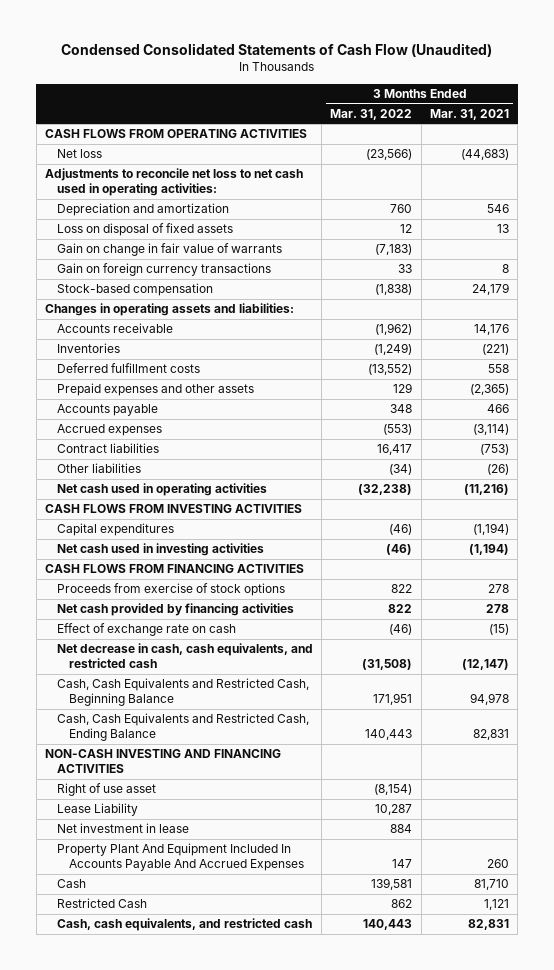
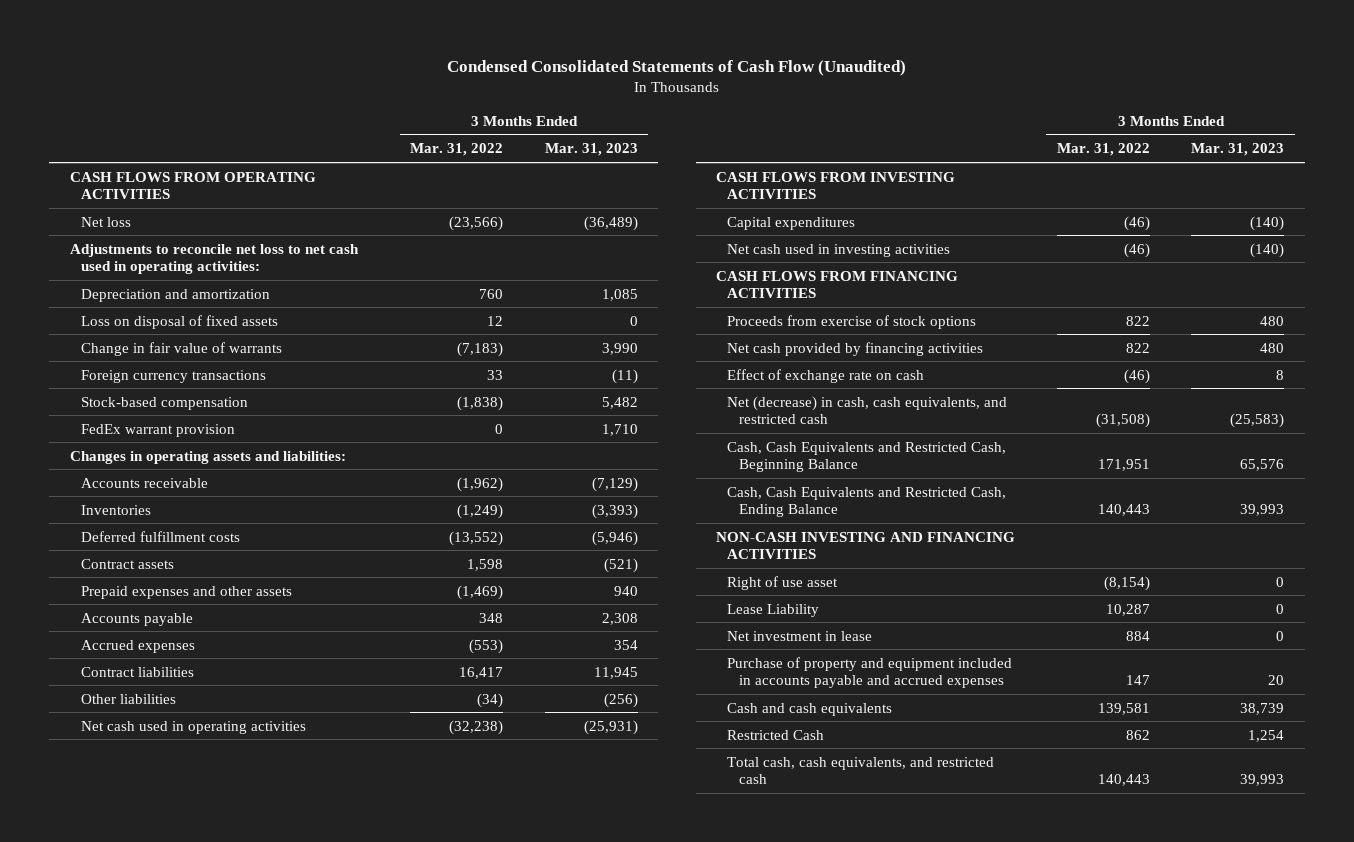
[429,108,509,120] Mar. 31, 2021 -> none
none -> [544,143,638,157] Mar. 31, 2023
[56,243,282,257] Gain on change in fair value of warrants -> [80,341,282,356] Change in fair value of warrants
[56,263,271,277] Gain on foreign currency transactions -> [80,369,266,383] Foreign currency transactions
none -> [80,423,235,437] FedEx warrant provision
none -> [80,558,174,569] Contract assets
[393,383,413,394] 129 -> [457,584,504,600] (1,469)
[56,643,313,669] Net decrease in cash, cash equivalents, and restricted cash -> [727,395,1008,425] Net (decrease) in cash, cash equivalents, and restricted cash
[56,843,304,872] Property Plant And Equipment Included In Accounts Payable And Accrued Expenses -> [727,656,1013,689] Purchase of property and equipment included in accounts payable and accrued expenses
[56,879,86,889] Cash -> [727,702,893,716] Cash and cash equivalents
[56,918,312,932] Cash, cash equivalents, and restricted cash -> [727,756,995,785] Total cash, cash equivalents, and restricted cash

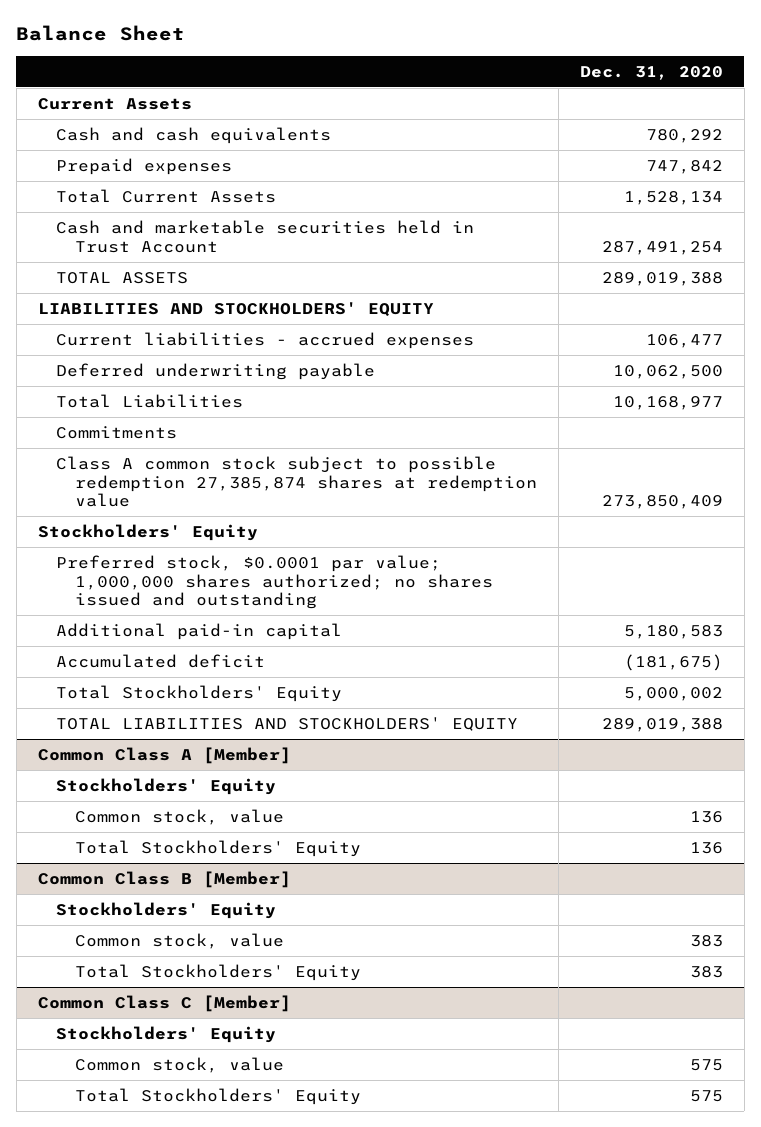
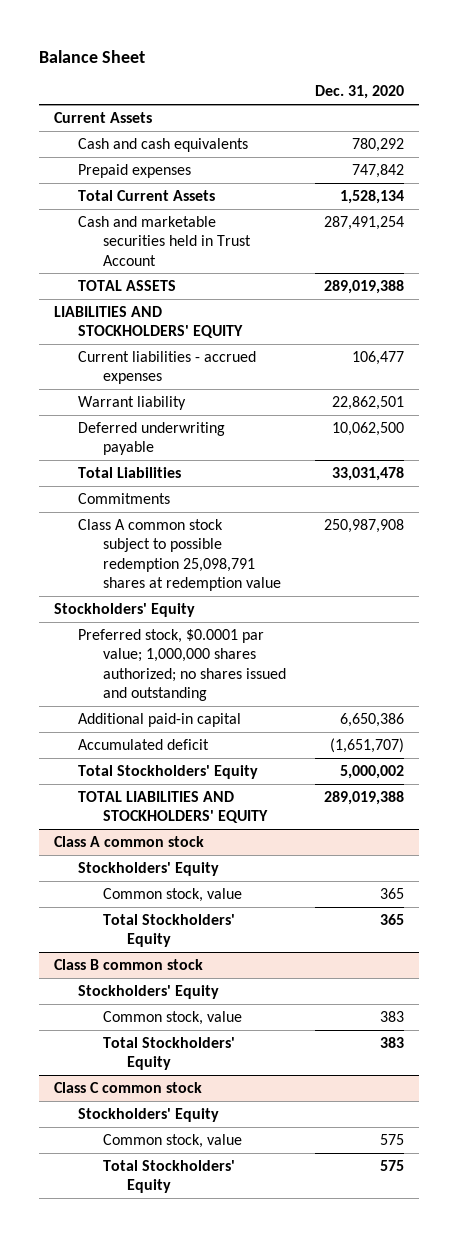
none -> [78,395,187,410] Warrant liability
[612,395,723,410] 10,168,977 -> [332,466,405,481] 33,031,478
[56,455,538,508] Class A common stock subject to possible redemption 27,385,874 shares at redemption value -> [78,518,281,591] Class A common stock subject to possible redemption 25,098,791 shares at redemption value
[601,495,723,510] 273,850,409 -> [324,518,405,533] 250,987,908
[623,624,723,639] 5,180,583 -> [340,712,405,727] 6,650,386
[623,653,723,671] (181,675) -> [330,737,405,753] (1,651,707)
[37,746,291,764] Common Class A [Member] -> [54,835,205,847] Class A common stock
[689,810,723,823] 136 -> [380,887,405,899] 365
[689,841,723,854] 136 -> [380,913,405,925] 365
[37,870,291,888] Common Class B [Member] -> [54,958,204,970] Class B common stock
[37,994,291,1012] Common Class C [Member] -> [54,1081,203,1093] Class C common stock

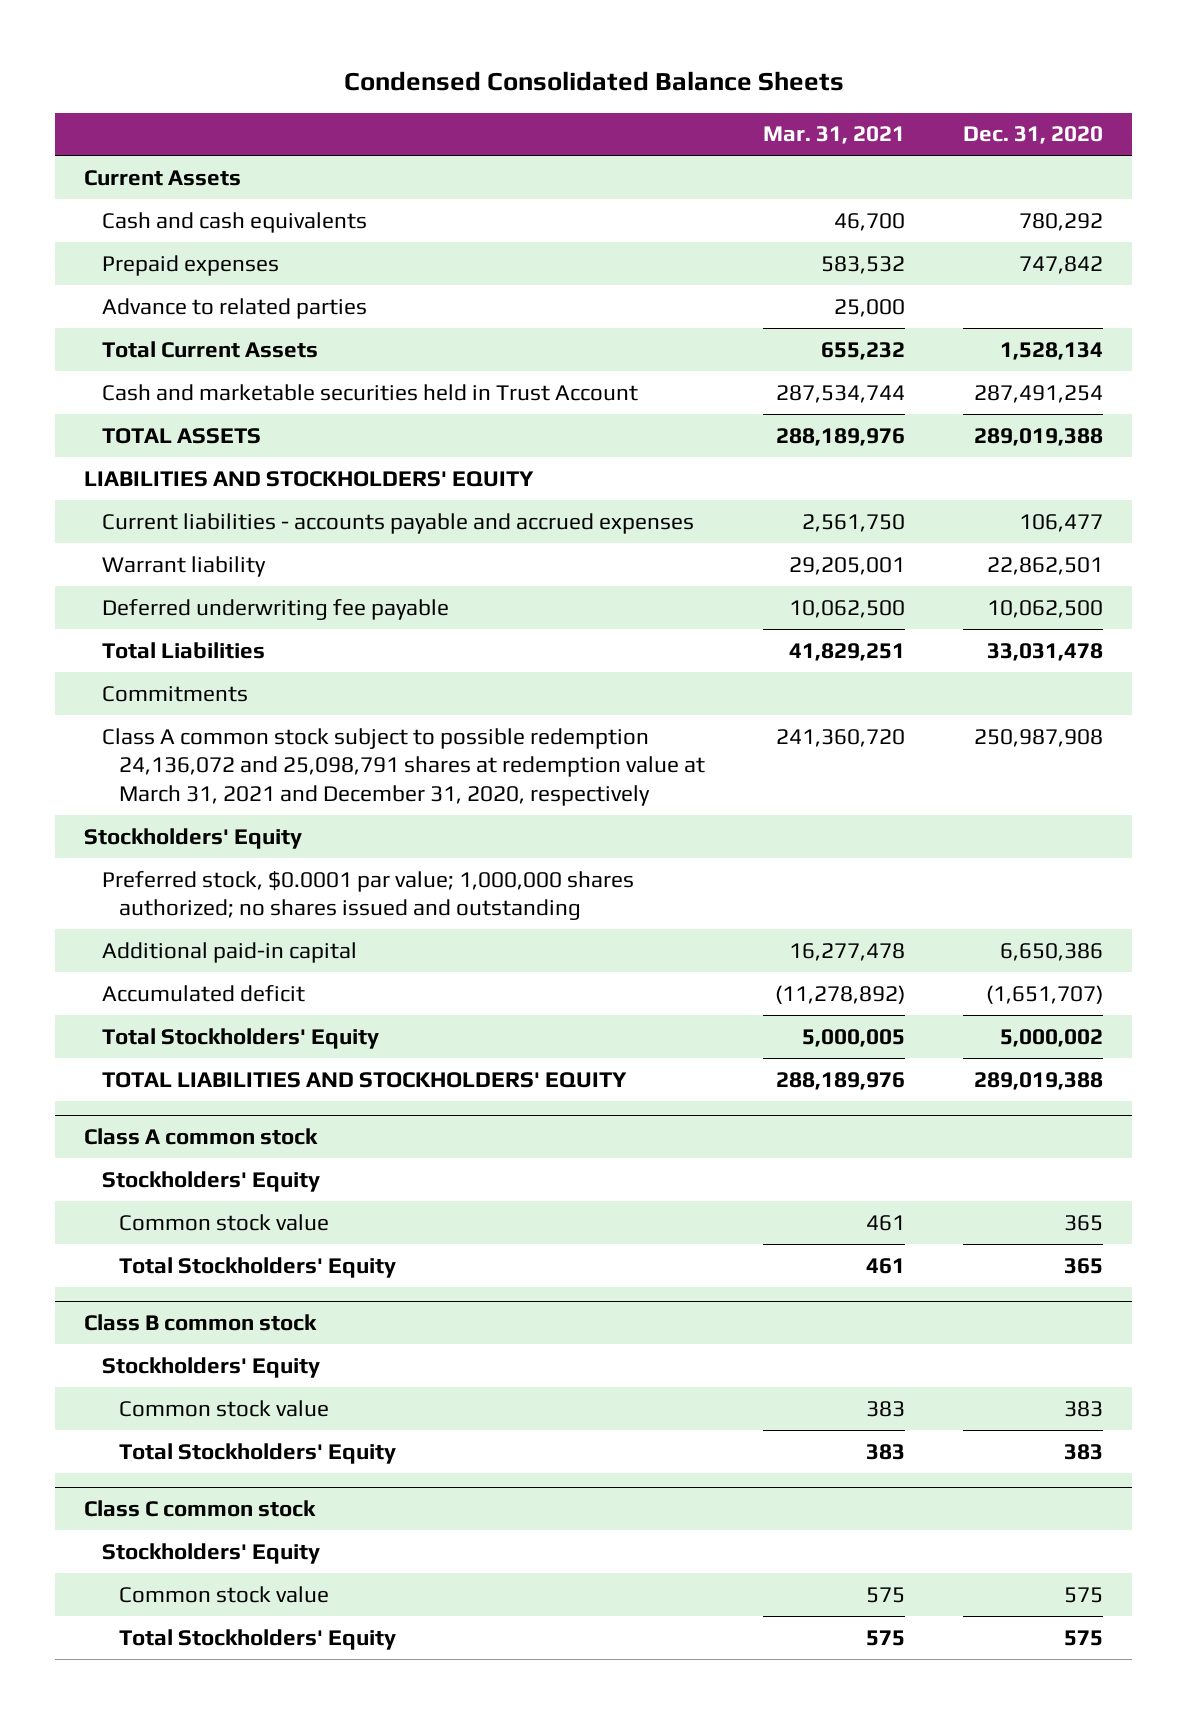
[39,50,146,64] Balance Sheet -> [343,71,844,92] Condensed Consolidated Balance Sheets
none -> [762,126,905,145] Mar. 31, 2021
none -> [101,297,367,319] Advance to related parties
[78,350,257,385] Current liabilities - accrued expenses -> [101,512,694,534] Current liabilities - accounts payable and accrued expenses
[78,421,226,456] Deferred underwriting payable -> [101,598,449,620] Deferred underwriting fee payable
[78,518,281,591] Class A common stock subject to possible redemption 25,098,791 shares at redemption value -> [101,727,705,806] Class A common stock subject to possible redemption 24,136,072 and 25,098,791 shares at redemption value at March 31, 2021 and December 31, 2020, respectively
[102,887,242,902] Common stock, value -> [118,1213,329,1231] Common stock value
[102,1010,242,1025] Common stock, value -> [118,1399,329,1417] Common stock value
[102,1133,242,1148] Common stock, value -> [118,1585,329,1603] Common stock value

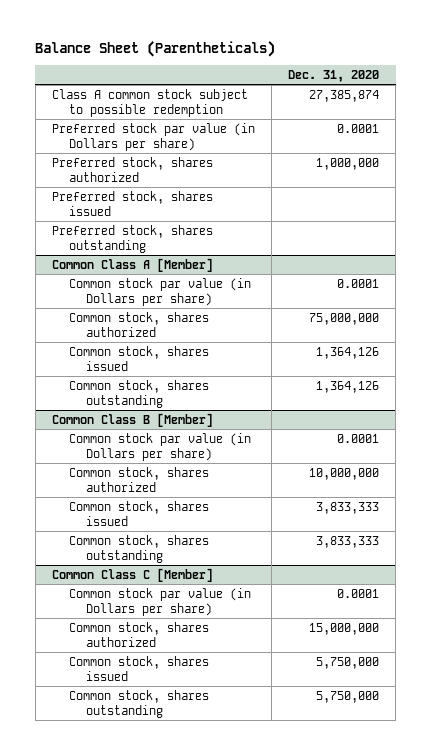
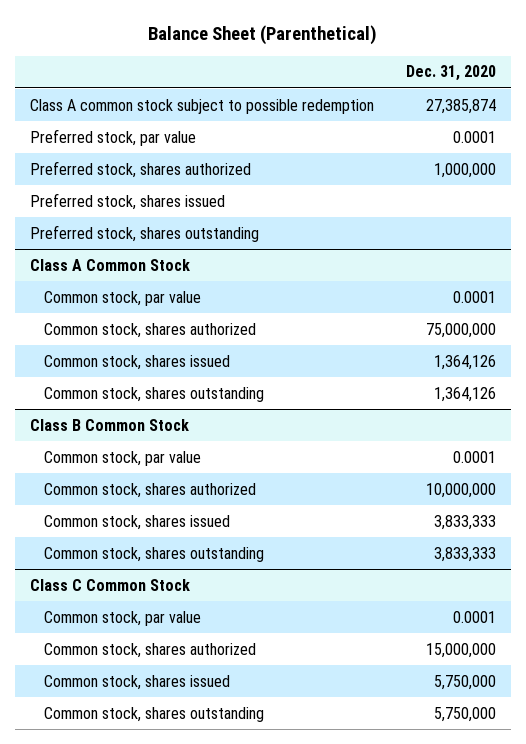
[35,41,276,58] Balance Sheet (Parentheticals) -> [147,24,377,45] Balance Sheet (Parenthetical)
[51,122,255,151] Preferred stock par value (in Dollars per share) -> [30,128,197,146] Preferred stock, par value
[51,257,213,272] Common Class A [Member] -> [30,258,191,271] Class A Common Stock
[69,277,252,306] Common stock par value (in Dollars per share) -> [43,290,201,306] Common stock, par value
[51,412,213,427] Common Class B [Member] -> [30,418,190,431] Class B Common Stock
[69,432,252,461] Common stock par value (in Dollars per share) -> [43,450,201,466] Common stock, par value
[51,567,213,582] Common Class C [Member] -> [30,578,191,591] Class C Common Stock
[69,587,252,616] Common stock par value (in Dollars per share) -> [43,610,201,626] Common stock, par value

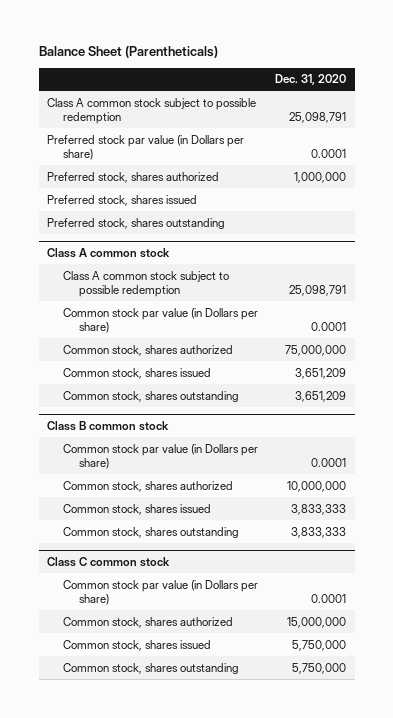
[147,24,377,45] Balance Sheet (Parenthetical) -> [38,46,218,59] Balance Sheet (Parentheticals)
[425,98,496,114] 27,385,874 -> [289,112,347,124] 25,098,791
[30,128,197,146] Preferred stock, par value -> [47,134,245,161] Preferred stock par value (in Dollars per share)
[30,258,191,271] Class A Common Stock -> [47,247,171,258] Class A common stock
none -> [63,270,230,298] Class A common stock subject to possible redemption
[43,290,201,306] Common stock, par value -> [63,307,259,334] Common stock par value (in Dollars per share)
[433,354,496,370] 1,364,126 -> [295,367,347,379] 3,651,209
[433,386,496,402] 1,364,126 -> [295,390,347,402] 3,651,209
[30,418,190,431] Class B Common Stock -> [47,420,170,431] Class B common stock
[43,450,201,466] Common stock, par value -> [63,443,259,470] Common stock par value (in Dollars per share)
[30,578,191,591] Class C Common Stock -> [47,556,171,567] Class C common stock
[43,610,201,626] Common stock, par value -> [63,579,259,606] Common stock par value (in Dollars per share)

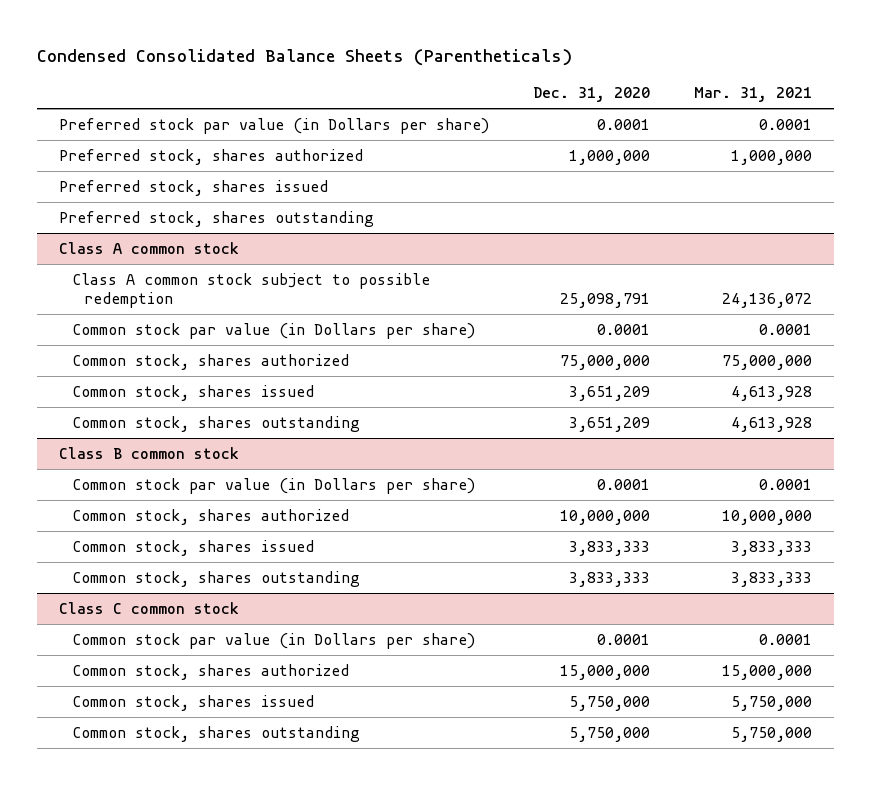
[38,46,218,59] Balance Sheet (Parentheticals) -> [37,48,573,66] Condensed Consolidated Balance Sheets (Parentheticals)
none -> [693,87,812,103] Mar. 31, 2021
[47,97,257,125] Class A common stock subject to possible redemption -> none

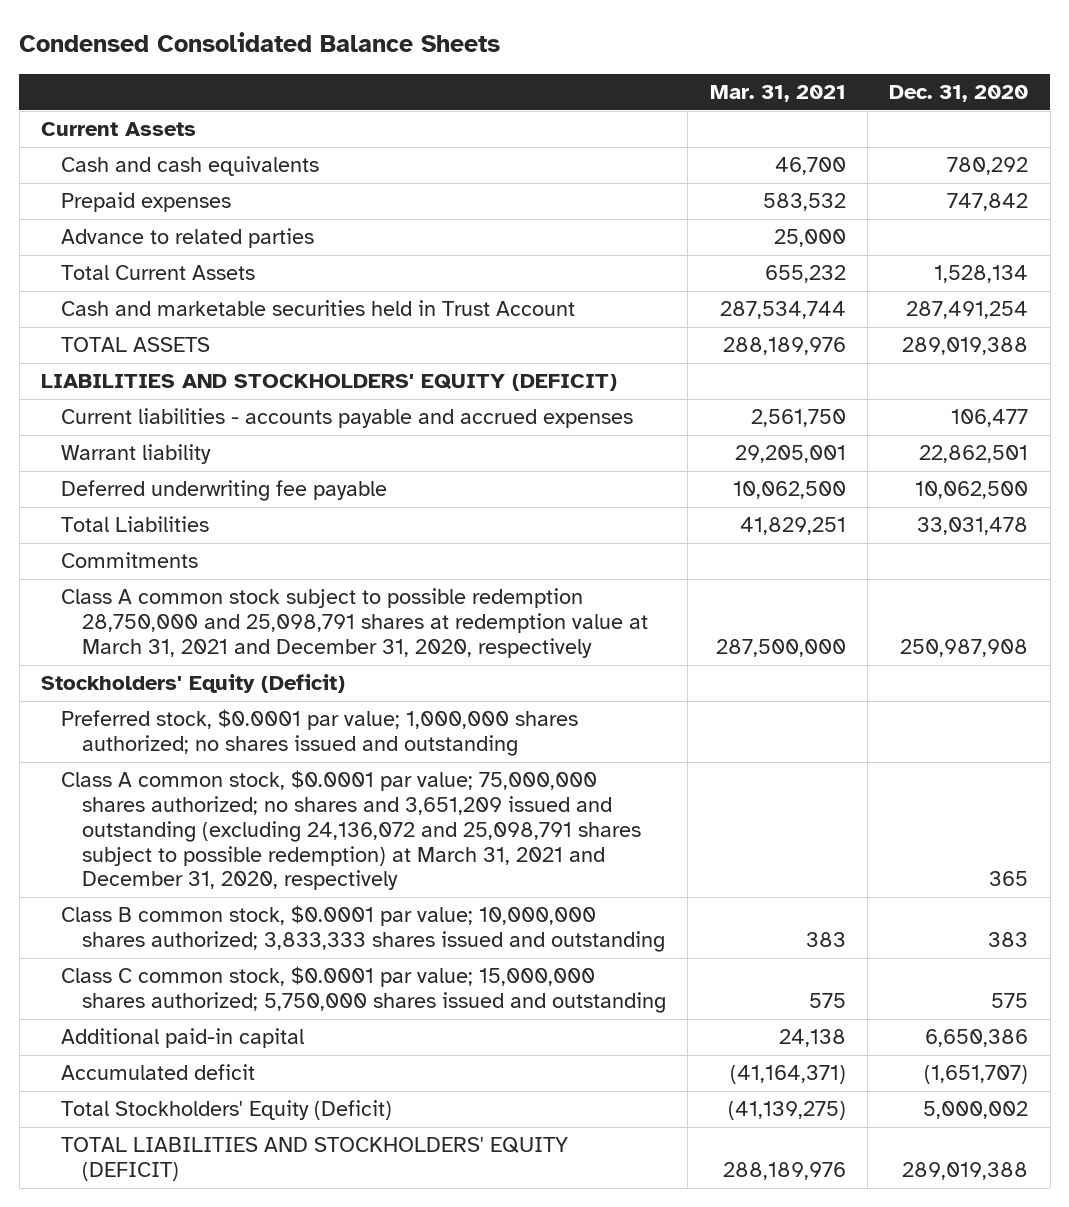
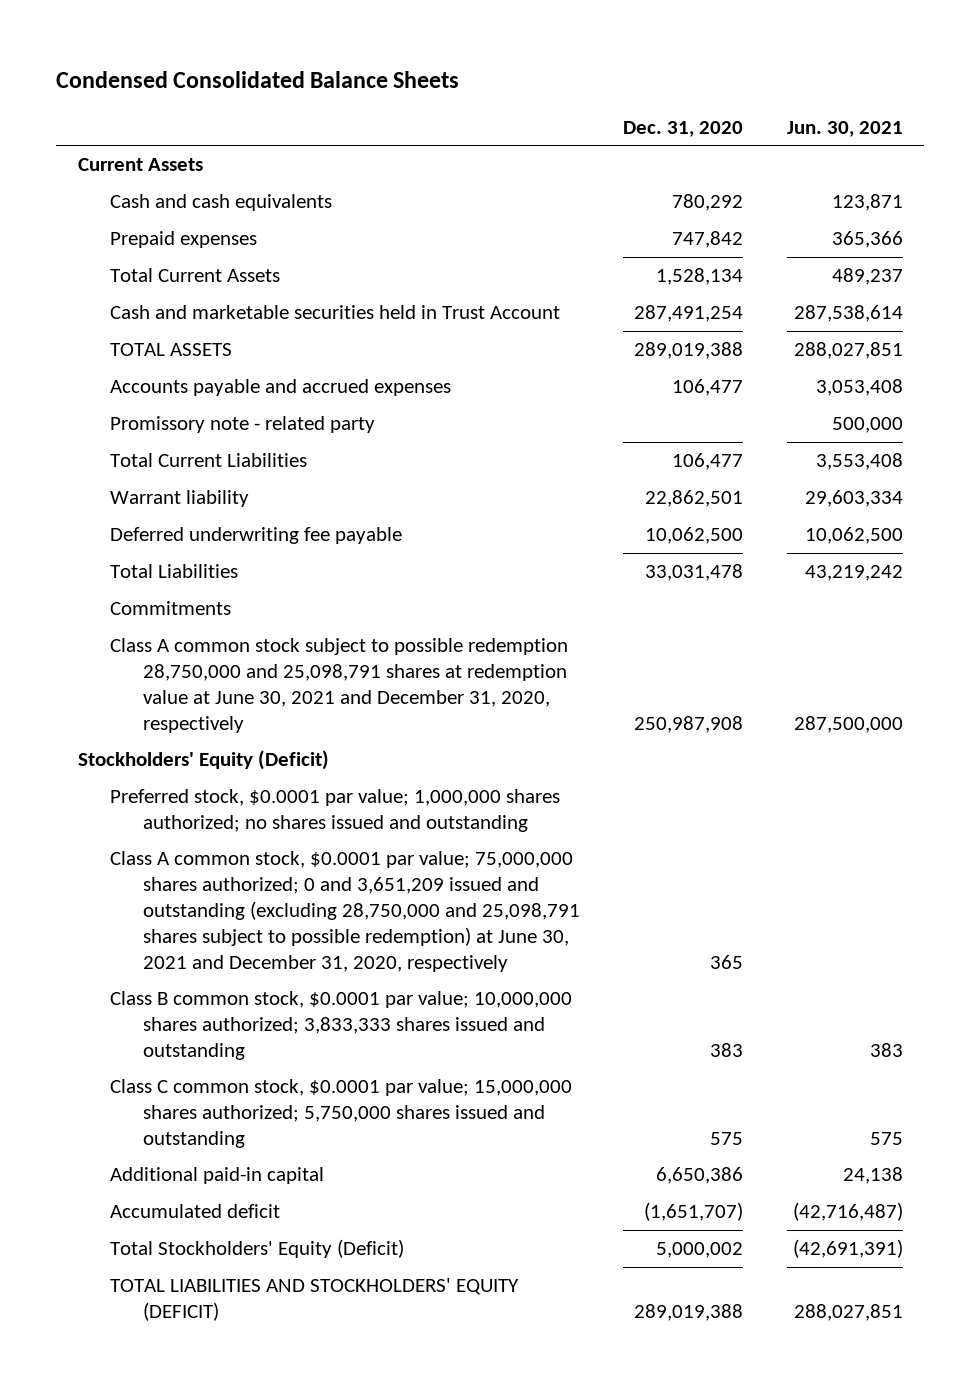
[709,84,846,102] Mar. 31, 2021 -> none
none -> [786,120,903,137] Jun. 30, 2021
[61,228,315,249] Advance to related parties -> none
[41,374,618,392] LIABILITIES AND STOCKHOLDERS' EQUITY (DEFICIT) -> none
[61,408,634,429] Current liabilities - accounts payable and accrued expenses -> [110,379,452,397] Accounts payable and accrued expenses
none -> [110,416,376,434] Promissory note - related party
none -> [110,453,308,468] Total Current Liabilities
[61,588,648,658] Class A common stock subject to possible redemption 28,750,000 and 25,098,791 shares at redemption value at March 31, 2021 and December 31, 2020, respectively -> [110,638,569,733] Class A common stock subject to possible redemption 28,750,000 and 25,098,791 shares at redemption value at June 30, 2021 and December 31, 2020, respectively
[61,770,641,891] Class A common stock, $0.0001 par value; 75,000,000 shares authorized; no shares and 3,651,209 issued and outstanding (excluding 24,136,072 and 25,098,791 shares subject to possible redemption) at March 31, 2021 and December 31, 2020, respectively -> [110,851,581,972] Class A common stock, $0.0001 par value; 75,000,000 shares authorized; 0 and 3,651,209 issued and outstanding (excluding 28,750,000 and 25,098,791 shares subject to possible redemption) at June 30, 2021 and December 31, 2020, respectively

